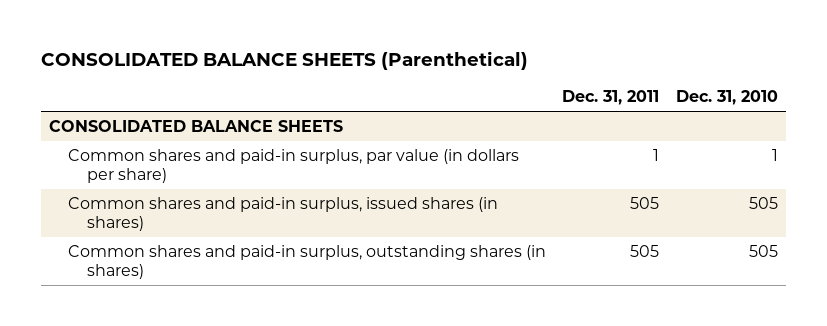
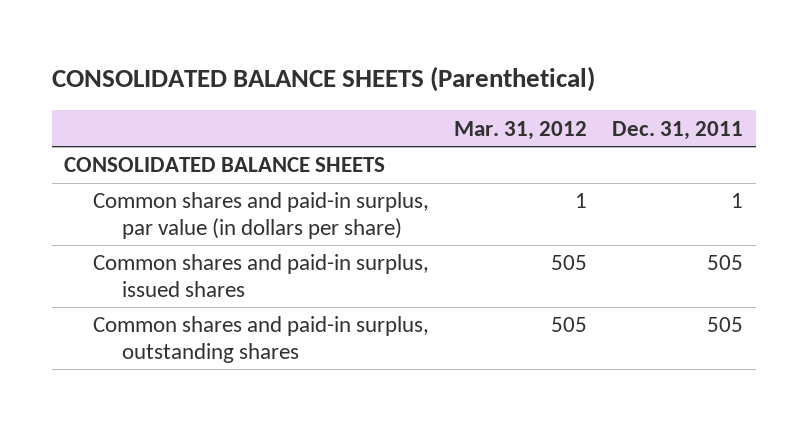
[675,90,778,106] Dec. 31, 2010 -> none
none -> [454,120,588,140] Mar. 31, 2012
[68,197,499,232] Common shares and paid-in surplus, issued shares (in shares) -> [92,254,429,298] Common shares and paid-in surplus, issued shares
[68,245,547,280] Common shares and paid-in surplus, outstanding shares (in shares) -> [92,316,429,364] Common shares and paid-in surplus, outstanding shares

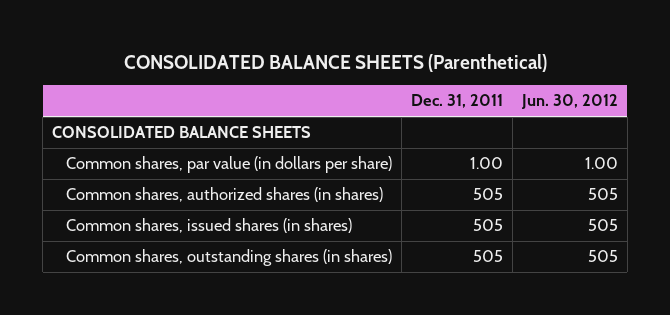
[454,120,588,140] Mar. 31, 2012 -> none
none -> [520,94,618,110] Jun. 30, 2012
[92,192,429,240] Common shares and paid-in surplus, par value (in dollars per share) -> [65,156,392,174] Common shares, par value (in dollars per share)
[731,193,744,209] 1 -> [469,157,503,170] 1.00
none -> [65,187,383,203] Common shares, authorized shares (in shares)
[92,254,429,298] Common shares and paid-in surplus, issued shares -> [65,218,352,234] Common shares, issued shares (in shares)
[92,316,429,364] Common shares and paid-in surplus, outstanding shares -> [65,249,392,267] Common shares, outstanding shares (in shares)

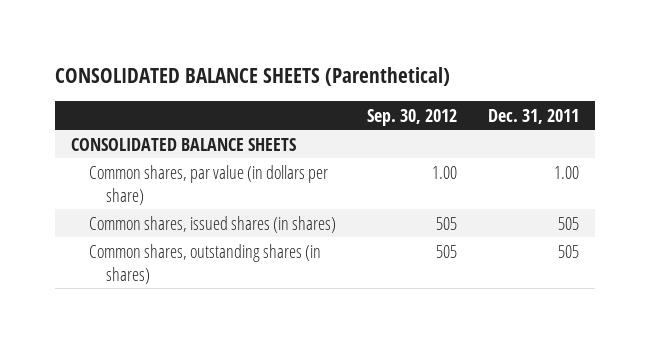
[520,94,618,110] Jun. 30, 2012 -> none
none -> [366,108,457,126] Sep. 30, 2012
[65,187,383,203] Common shares, authorized shares (in shares) -> none

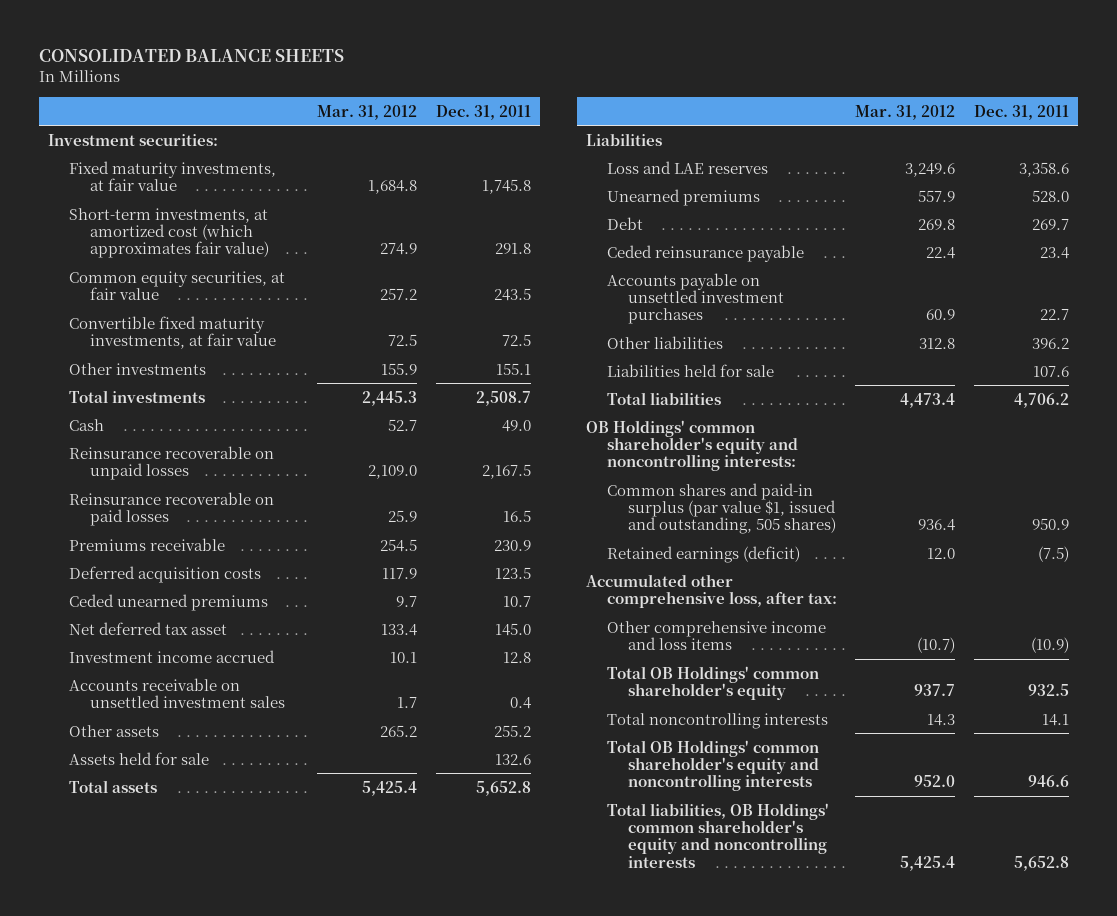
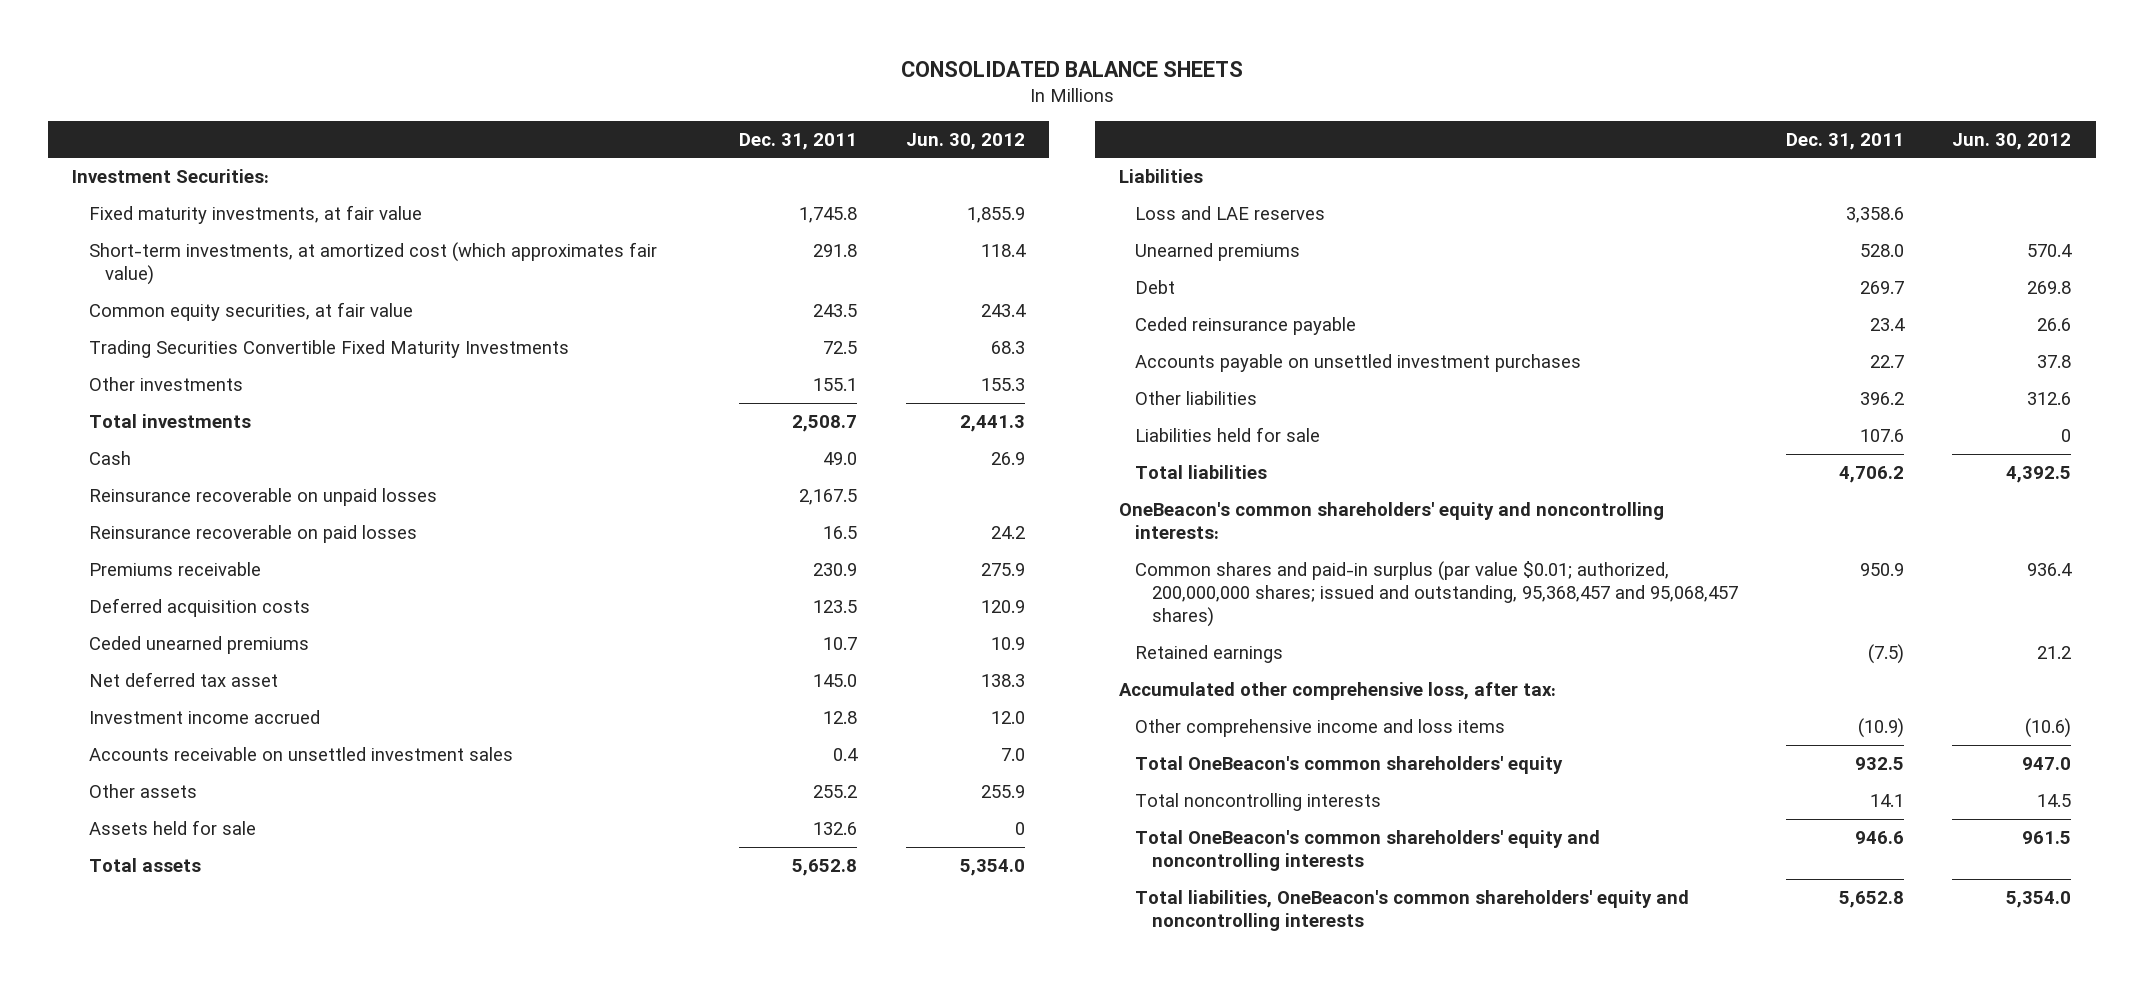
[317,104,418,120] Mar. 31, 2012 -> none
none -> [905,132,1025,150] Jun. 30, 2012
[47,133,218,146] Investment securities: -> [72,168,270,183] Investment Securities:
[68,315,276,350] Convertible fixed maturity investments, at fair value -> [88,339,569,358] Trading Securities Convertible Fixed Maturity Investments
[586,419,799,472] OB Holdings' common shareholder's equity and noncontrolling interests: -> [1119,501,1665,540] OneBeacon's common shareholders' equity and noncontrolling interests:
[607,482,837,535] Common shares and paid-in surplus (par value $1, issued and outstanding, 505 shares) -> [1135,560,1738,628] Common shares and paid-in surplus (par value $0.01; authorized, 200,000,000 shares; issued and outstanding, 95,368,457 and 95,068,457 shares)
[607,545,801,563] Retained earnings (deficit) -> [1135,644,1284,663] Retained earnings
[607,665,820,701] Total OB Holdings' common shareholder's equity -> [1135,755,1564,774] Total OneBeacon's common shareholders' equity
[607,739,820,792] Total OB Holdings' common shareholder's equity and noncontrolling interests -> [1135,829,1601,872] Total OneBeacon's common shareholders' equity and noncontrolling interests
[607,802,830,868] Total liabilities, OB Holdings' common shareholder's equity and noncontrolling interests -> [1135,889,1690,932] Total liabilities, OneBeacon's common shareholders' equity and noncontrolling interests

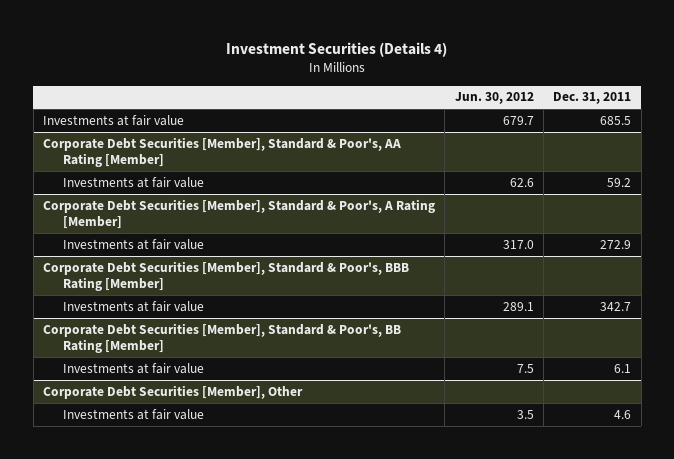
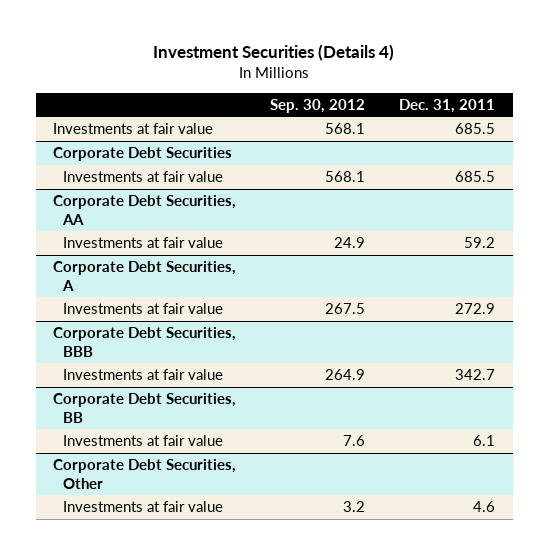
[454,92,534,105] Jun. 30, 2012 -> none
none -> [270,98,366,113] Sep. 30, 2012
[42,136,401,167] Corporate Debt Securities [Member], Standard & Poor's, AA Rating [Member] -> none
none -> [52,147,232,162] Corporate Debt Securities
none -> [63,171,224,183] Investments at fair value
none -> [52,195,236,225] Corporate Debt Securities, AA
[42,198,435,229] Corporate Debt Securities [Member], Standard & Poor's, A Rating [Member] -> none
none -> [52,261,236,291] Corporate Debt Securities, A
[42,260,409,291] Corporate Debt Securities [Member], Standard & Poor's, BBB Rating [Member] -> none
none -> [52,327,236,357] Corporate Debt Securities, BBB
[42,322,401,353] Corporate Debt Securities [Member], Standard & Poor's, BB Rating [Member] -> none
none -> [52,393,236,423] Corporate Debt Securities, BB
[42,384,303,399] Corporate Debt Securities [Member], Other -> [52,459,236,489] Corporate Debt Securities, Other

